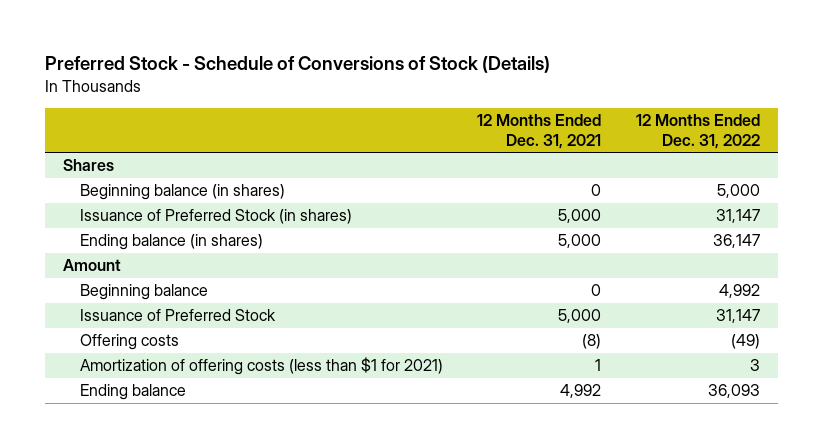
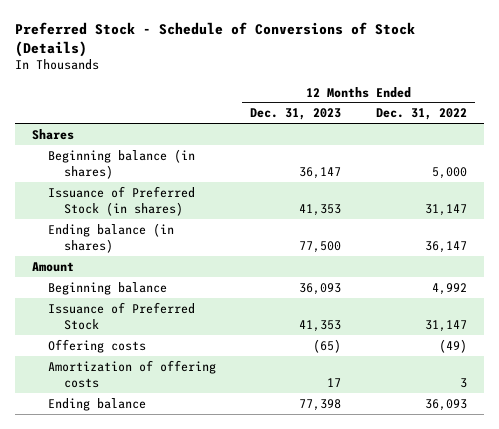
[477,114,602,149] 12 Months Ended Dec. 31, 2021 -> none
none -> [250,108,342,121] Dec. 31, 2023
[79,357,443,376] Amortization of offering costs (less than $1 for 2021) -> [47,359,216,388] Amortization of offering costs

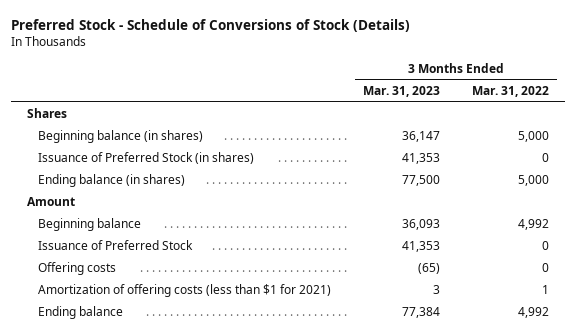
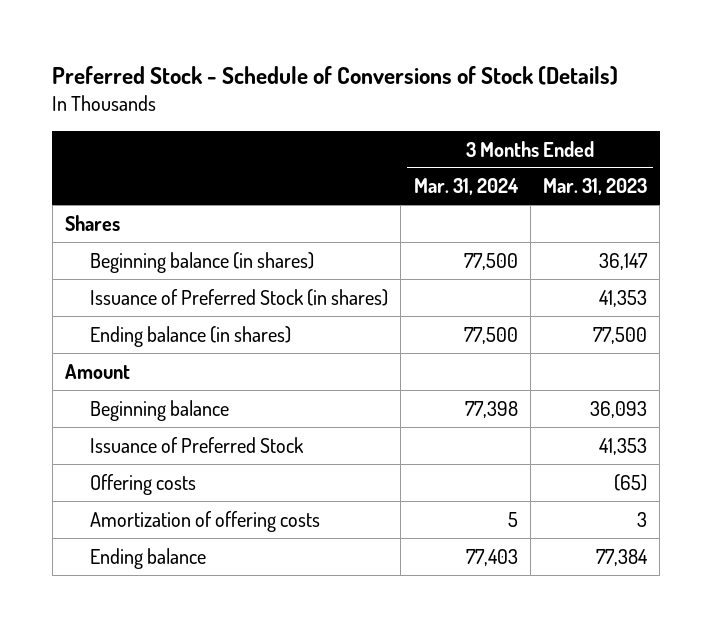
[471,86,549,98] Mar. 31, 2022 -> none
none -> [413,178,519,196] Mar. 31, 2024
[38,284,332,298] Amortization of offering costs (less than $1 for 2021) -> [90,510,321,532] Amortization of offering costs

